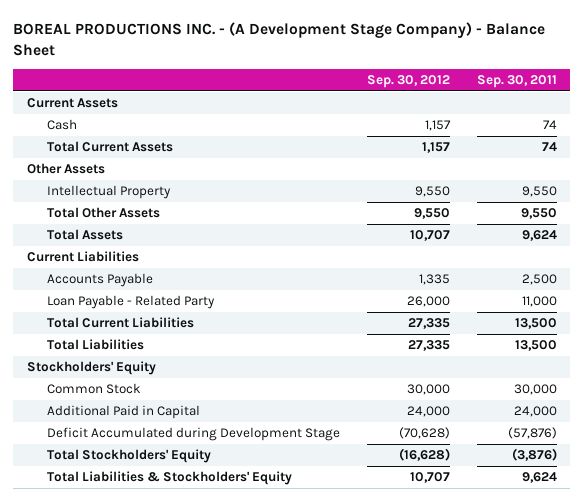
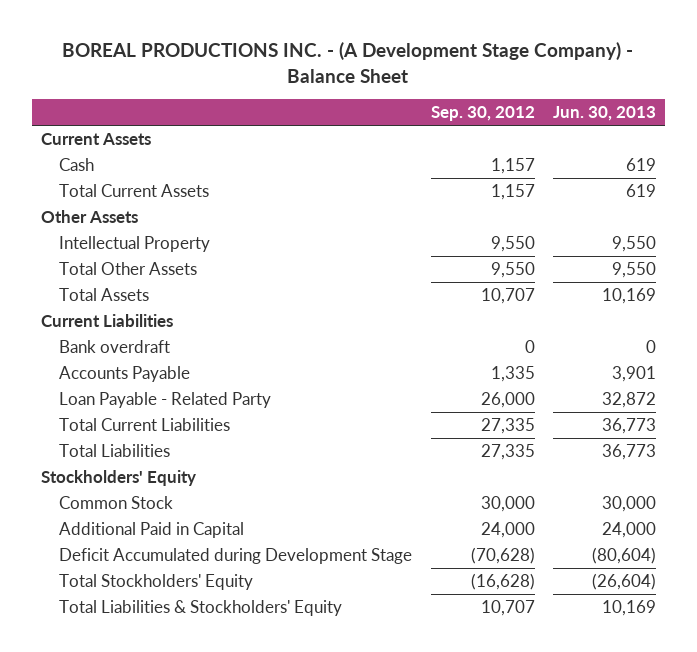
[476,75,557,89] Sep. 30, 2011 -> none
none -> [553,106,657,122] Jun. 30, 2013
none -> [59,340,171,354] Bank overdraft

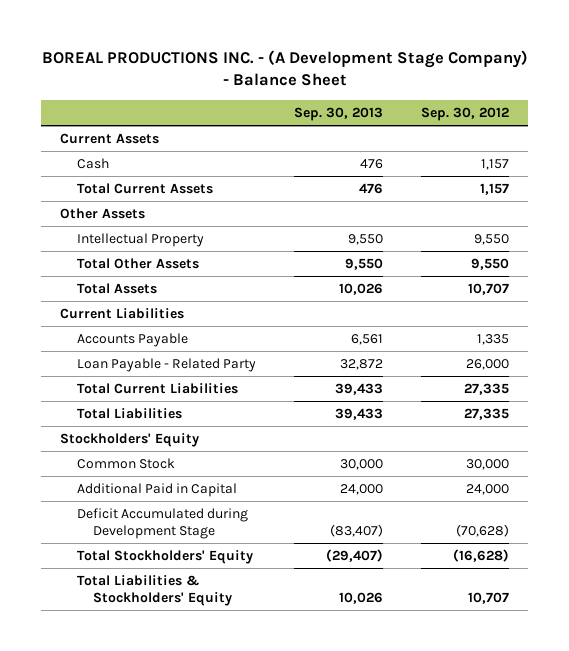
[553,106,657,122] Jun. 30, 2013 -> none
none -> [293,106,383,121] Sep. 30, 2013
[59,340,171,354] Bank overdraft -> none

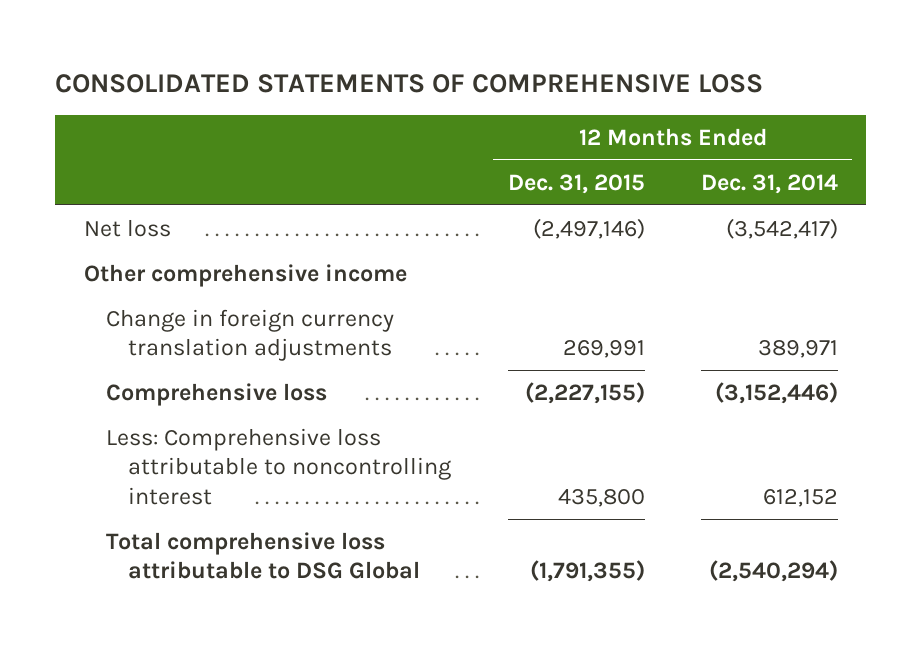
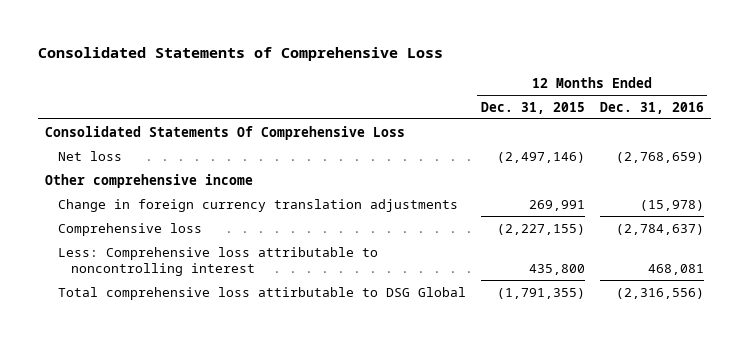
[55,73,764,93] CONSOLIDATED STATEMENTS OF COMPREHENSIVE LOSS -> [37,47,443,62] Consolidated Statements of Comprehensive Loss
[700,173,838,194] Dec. 31, 2014 -> none
none -> [599,101,704,114] Dec. 31, 2016
none -> [45,125,406,140] Consolidated Statements Of Comprehensive Loss
[105,531,421,580] Total comprehensive loss attributable to DSG Global -> [57,286,466,300] Total comprehensive loss attirbutable to DSG Global

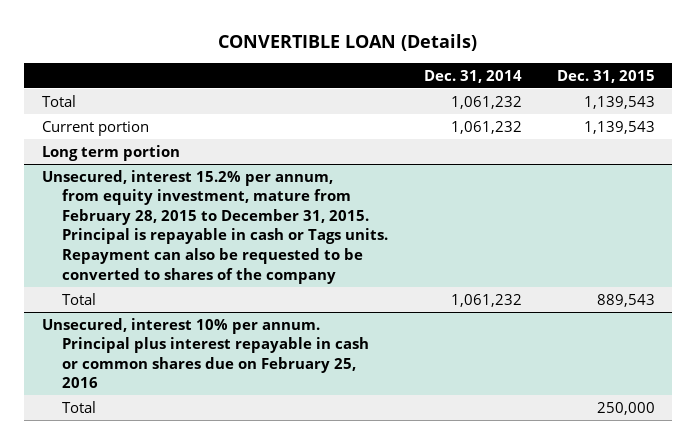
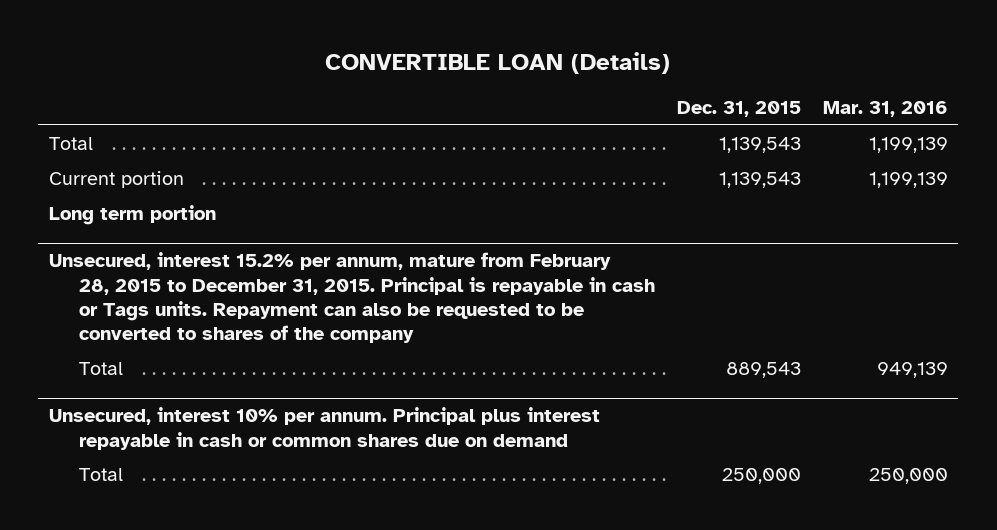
[423,69,522,83] Dec. 31, 2014 -> none
none -> [822,101,948,118] Mar. 31, 2016
[41,169,389,284] Unsecured, interest 15.2% per annum, from equity investment, mature from February 28, 2015 to December 31, 2015. Principal is repayable in cash or Tags units. Repayment can also be requested to be converted to shares of the company -> [49,252,656,344] Unsecured, interest 15.2% per annum, mature from February 28, 2015 to December 31, 2015. Principal is repayable in cash or Tags units. Repayment can also be requested to be converted to shares of the company
[41,317,370,389] Unsecured, interest 10% per annum. Principal plus interest repayable in cash or common shares due on February 25, 2016 -> [49,407,601,450] Unsecured, interest 10% per annum. Principal plus interest repayable in cash or common shares due on demand

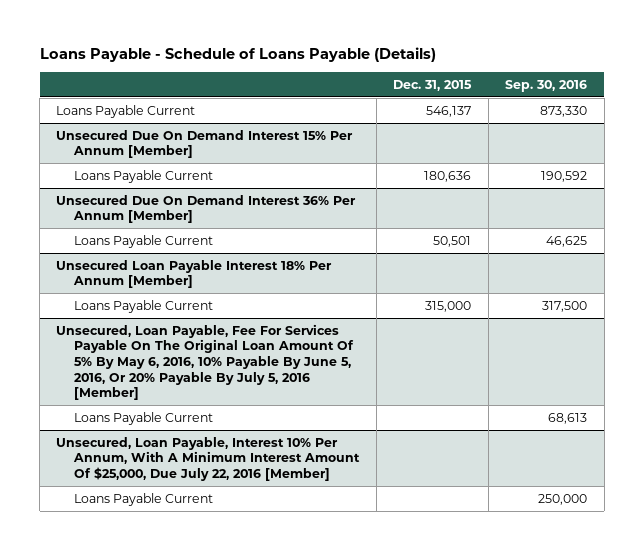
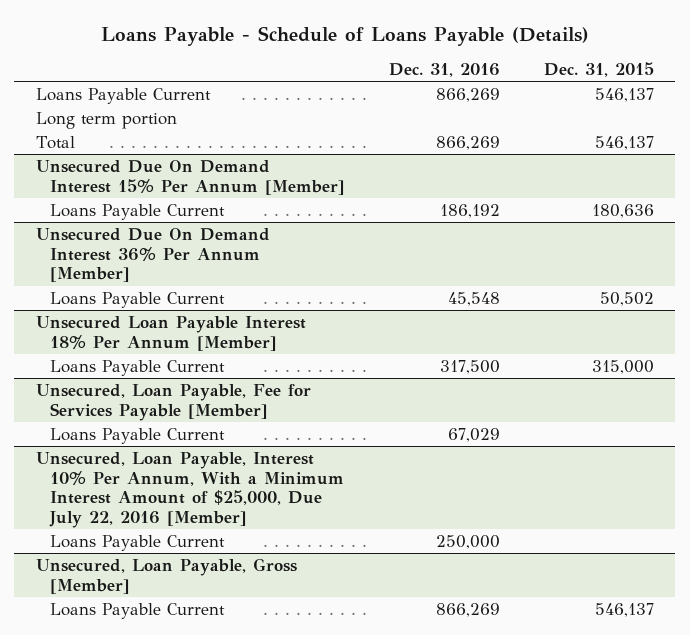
[505,79,588,92] Sep. 30, 2016 -> none
none -> [389,63,501,78] Dec. 31, 2016
none -> [36,111,178,129] Long term portion
none -> [36,135,76,149] Total
[433,235,472,247] 50,501 -> [599,291,654,306] 50,502
[56,323,355,401] Unsecured, Loan Payable, Fee For Services Payable On The Original Loan Amount Of 5% By May 6, 2016, 10% Payable By June 5, 2016, Or 20% Payable By July 5, 2016 [Member] -> [36,383,312,421] Unsecured, Loan Payable, Fee for Services Payable [Member]
[56,436,361,482] Unsecured, Loan Payable, Interest 10% Per Annum, With A Minimum Interest Amount Of $25,000, Due July 22, 2016 [Member] -> [36,451,345,529] Unsecured, Loan Payable, Interest 10% Per Annum, With a Minimum Interest Amount of $25,000, Due July 22, 2016 [Member]
none -> [36,557,298,594] Unsecured, Loan Payable, Gross [Member]
none -> [50,602,226,619] Loans Payable Current

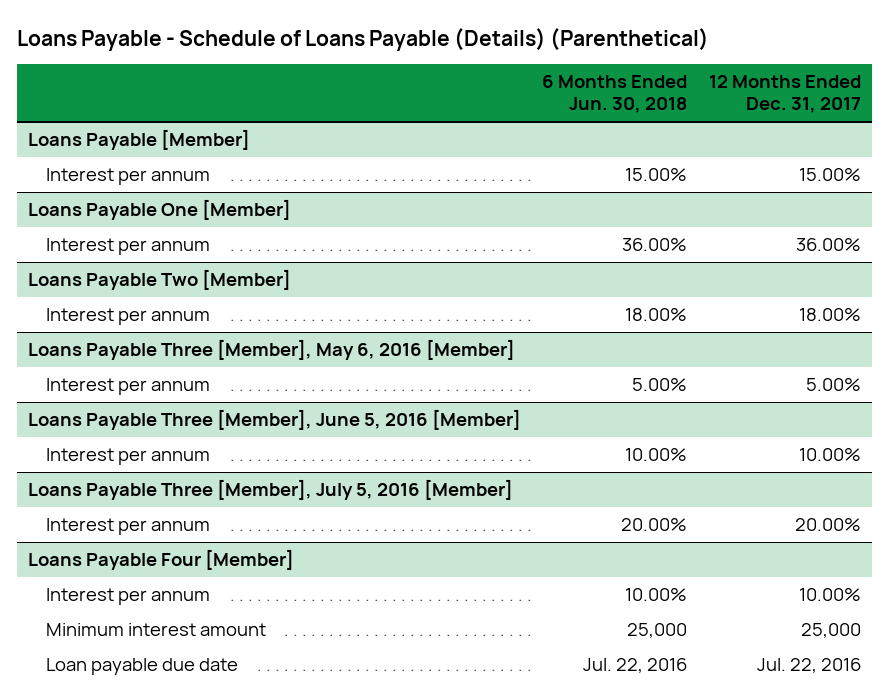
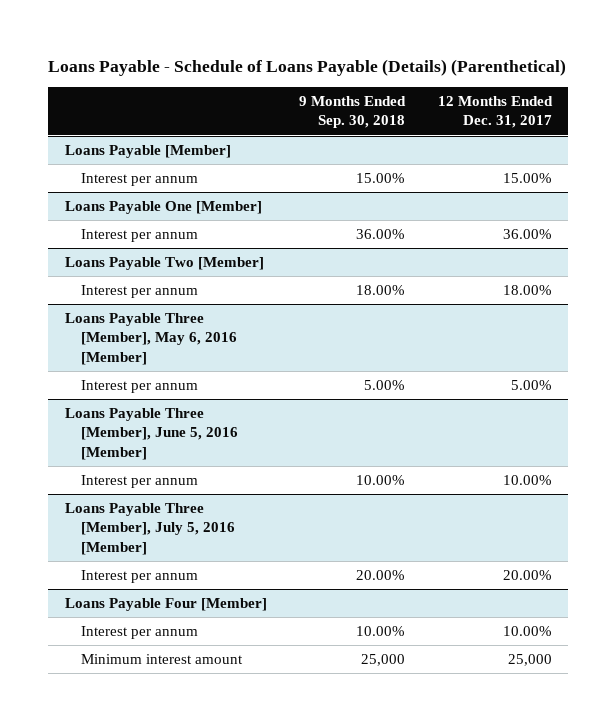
[542,75,688,114] 6 Months Ended Jun. 30, 2018 -> none
none -> [299,95,407,129] 9 Months Ended Sep. 30, 2018
[46,658,239,676] Loan payable due date -> none

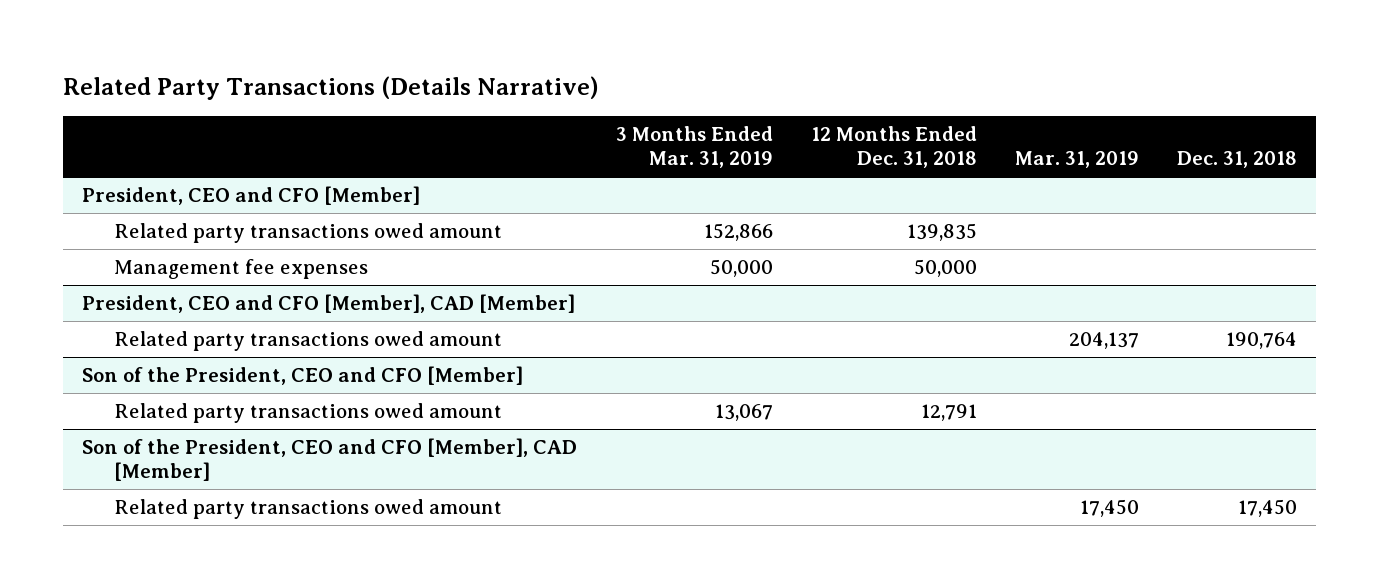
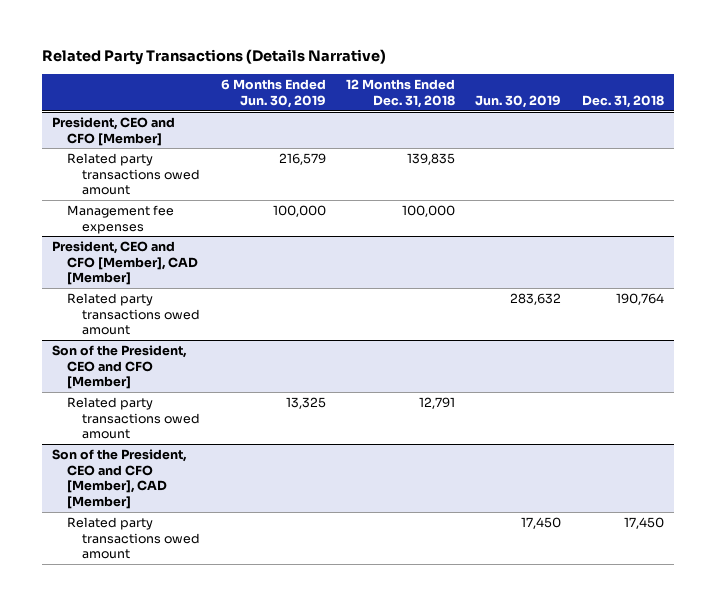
[615,126,773,169] 3 Months Ended Mar. 31, 2019 -> none
[1014,151,1139,169] Mar. 31, 2019 -> none
none -> [220,79,326,108] 6 Months Ended Jun. 30, 2019
none -> [475,94,562,108] Jun. 30, 2019
[913,259,977,278] 50,000 -> [402,205,456,218] 100,000

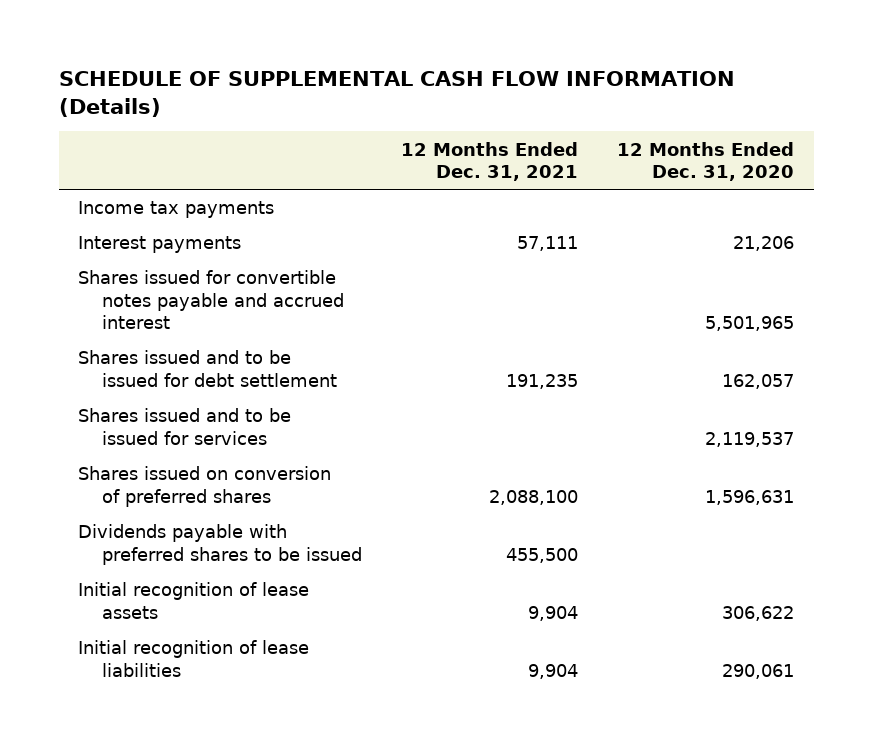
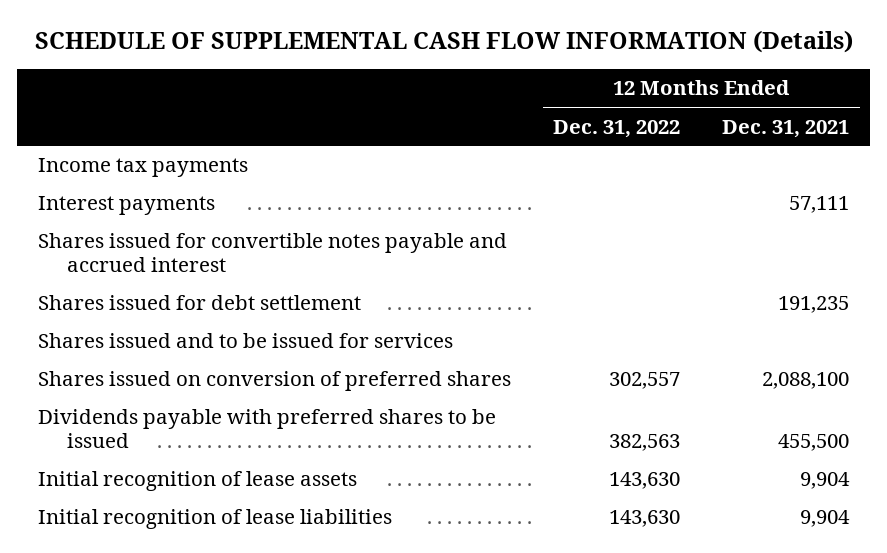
[617,141,795,182] 12 Months Ended Dec. 31, 2020 -> none
none -> [553,119,681,138] Dec. 31, 2022
[78,350,338,387] Shares issued and to be issued for debt settlement -> [38,295,362,311] Shares issued for debt settlement

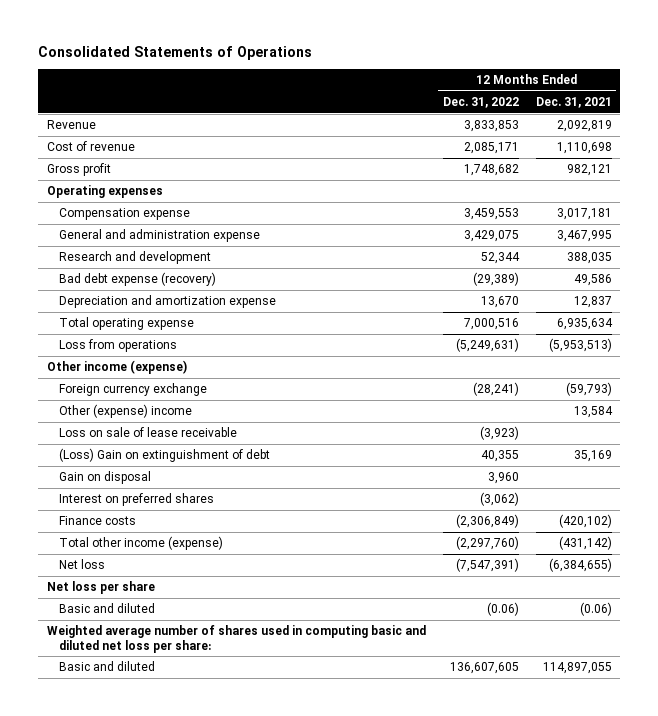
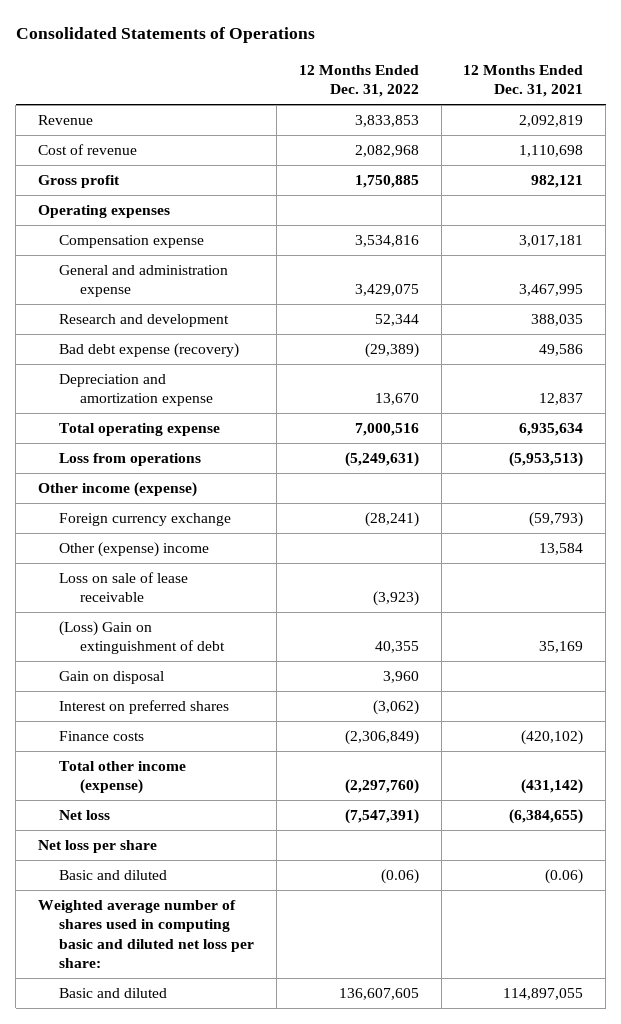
[463,142,519,155] 2,085,171 -> [354,145,419,158] 2,082,968
[463,164,519,177] 1,748,682 -> [354,175,419,189] 1,750,885
[463,208,519,221] 3,459,553 -> [354,235,419,248] 3,534,816

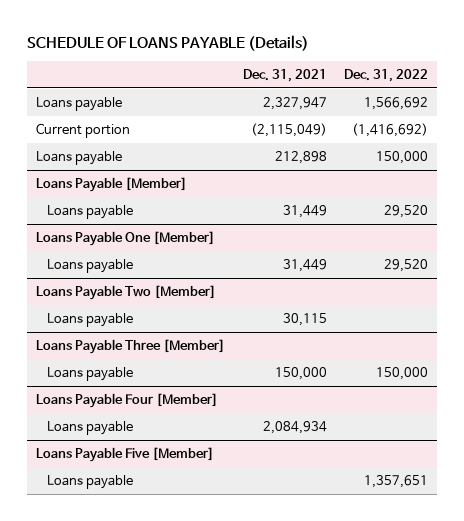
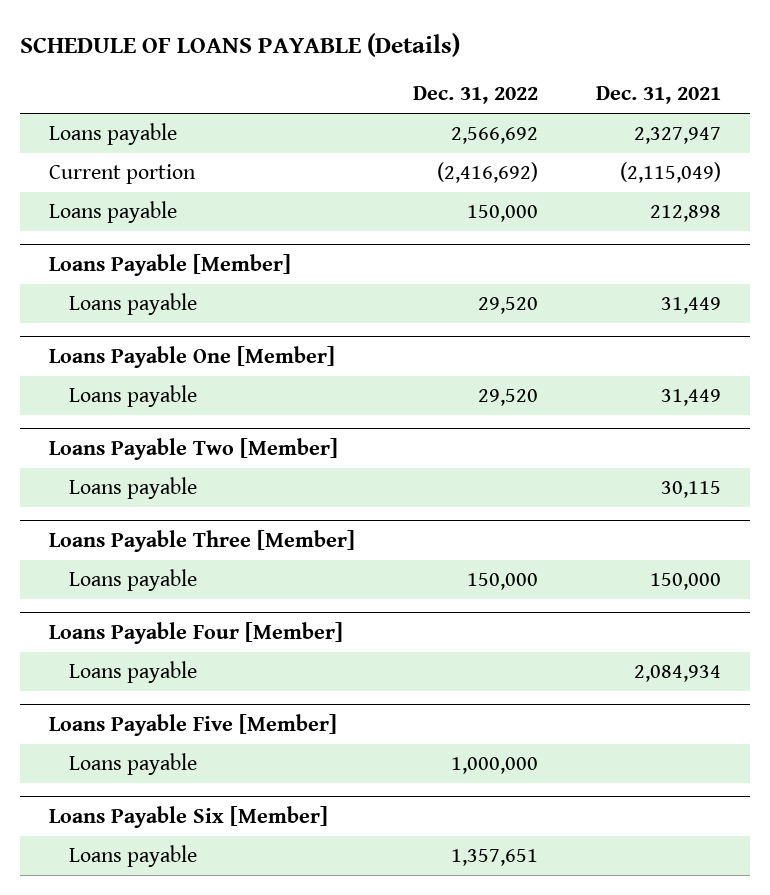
[364,97,429,111] 1,566,692 -> [450,127,538,145] 2,566,692
[352,123,429,138] (1,416,692) -> [436,162,538,184] (2,416,692)
none -> [68,753,197,776] Loans payable
none -> [48,806,328,829] Loans Payable Six [Member]

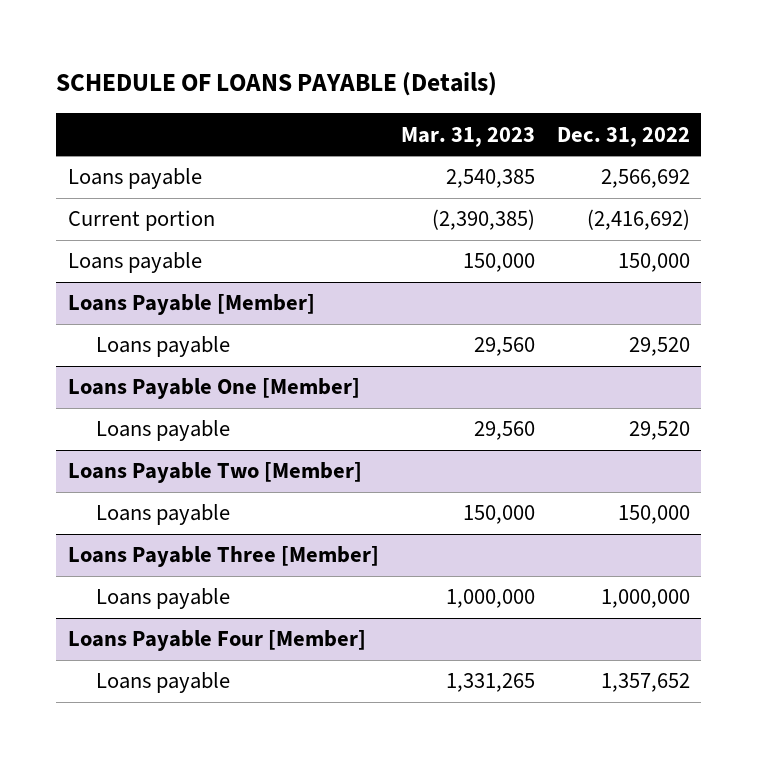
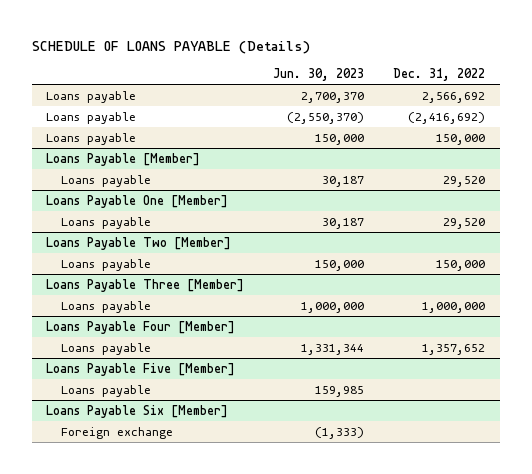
[400,126,535,147] Mar. 31, 2023 -> none
none -> [273,68,365,82] Jun. 30, 2023
[67,210,215,232] Current portion -> [46,111,137,124] Loans payable
none -> [46,362,236,376] Loans Payable Five [Member]
none -> [60,384,151,397] Loans payable
none -> [46,404,229,418] Loans Payable Six [Member]
none -> [60,426,173,439] Foreign exchange

